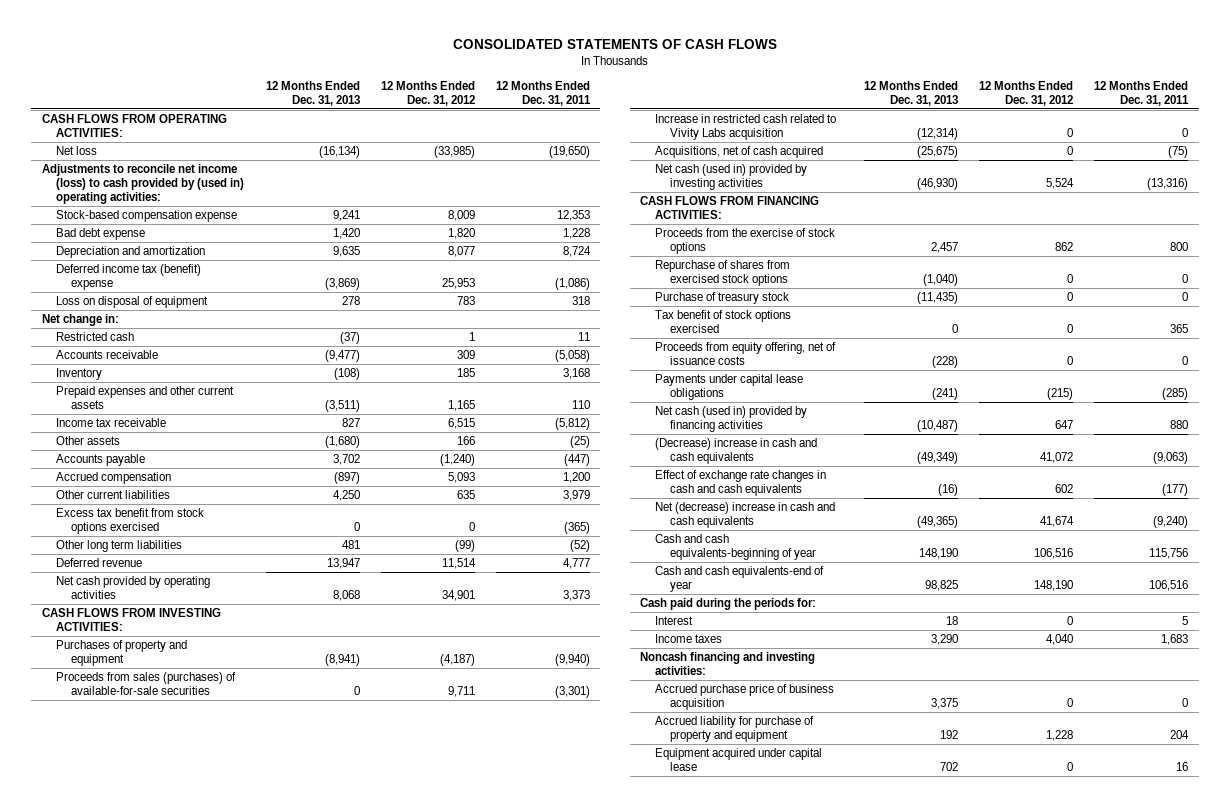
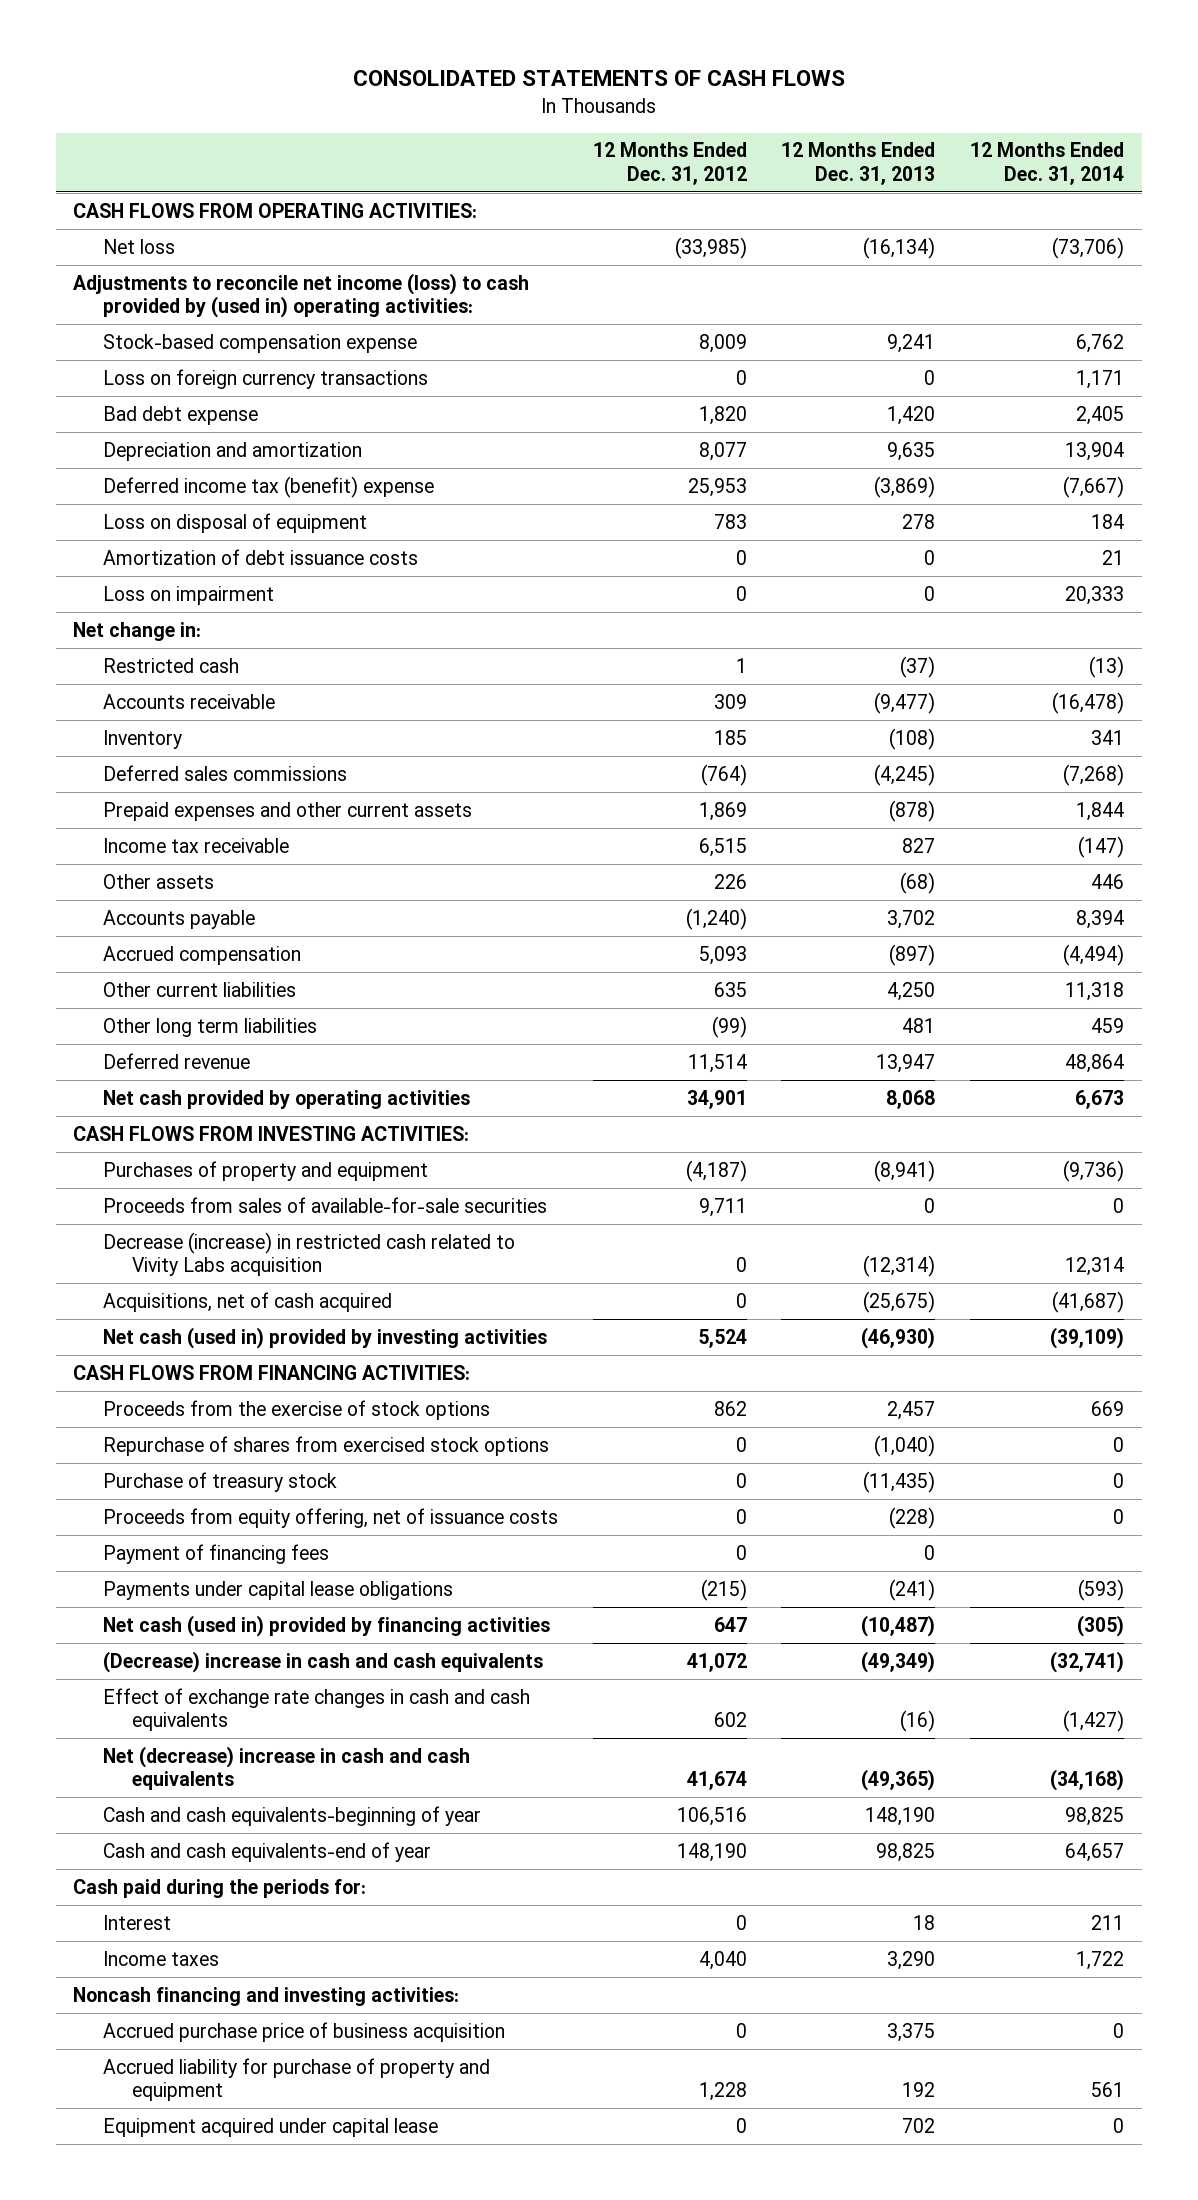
[495,80,591,106] 12 Months Ended Dec. 31, 2011 -> none
none -> [970,142,1125,185] 12 Months Ended Dec. 31, 2014
none -> [102,368,428,389] Loss on foreign currency transactions
none -> [102,548,418,565] Amortization of debt issuance costs
none -> [102,585,274,605] Loss on impairment
none -> [102,764,347,781] Deferred sales commissions
[324,400,360,413] (3,511) -> [889,799,936,822] (878)
[447,400,475,412] 1,165 -> [698,801,747,821] 1,869
[324,435,360,448] (1,680) -> [900,871,936,894] (68)
[456,435,475,445] 166 -> [713,873,747,889] 226
[56,507,205,535] Excess tax benefit from stock options exercised -> none
[56,671,237,696] Proceeds from sales (purchases) of available-for-sale securities -> [102,1196,547,1213] Proceeds from sales of available-for-sale securities
[654,113,836,141] Increase in restricted cash related to Vivity Labs acquisition -> [102,1231,515,1277] Decrease (increase) in restricted cash related to Vivity Labs acquisition
[654,309,791,334] Tax benefit of stock options exercised -> none
none -> [102,1543,329,1564] Payment of financing fees

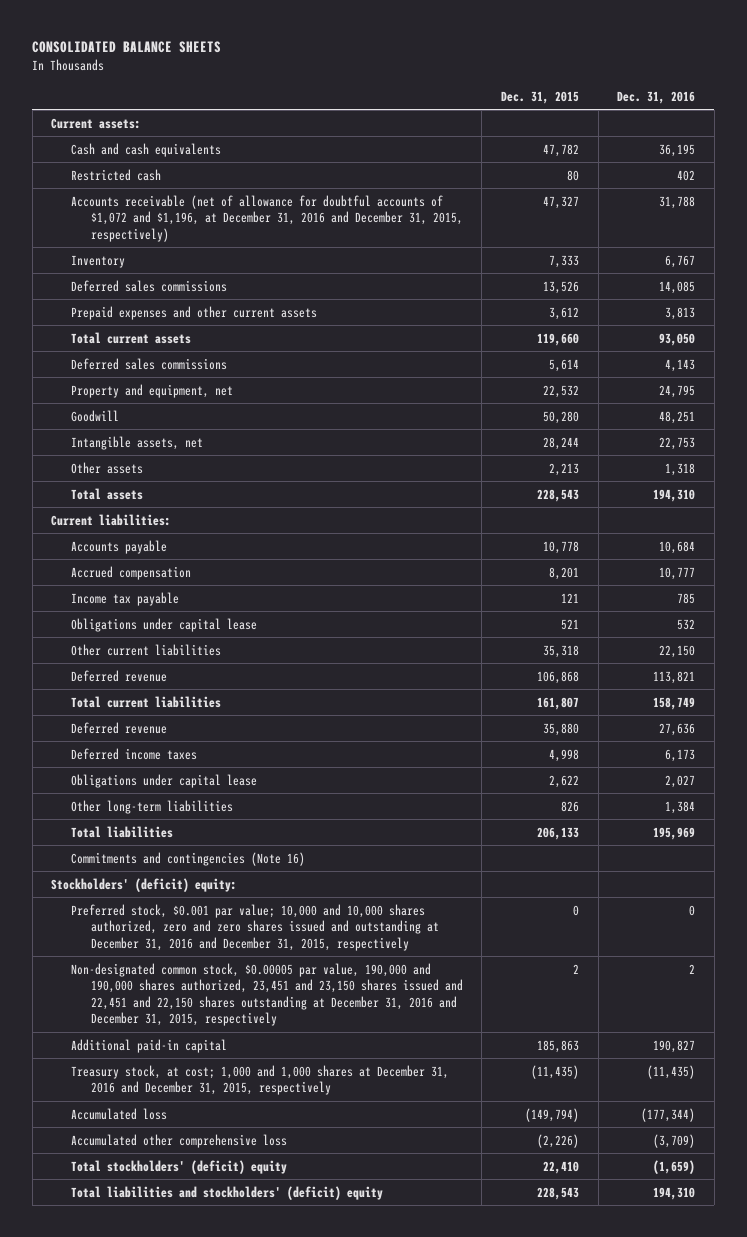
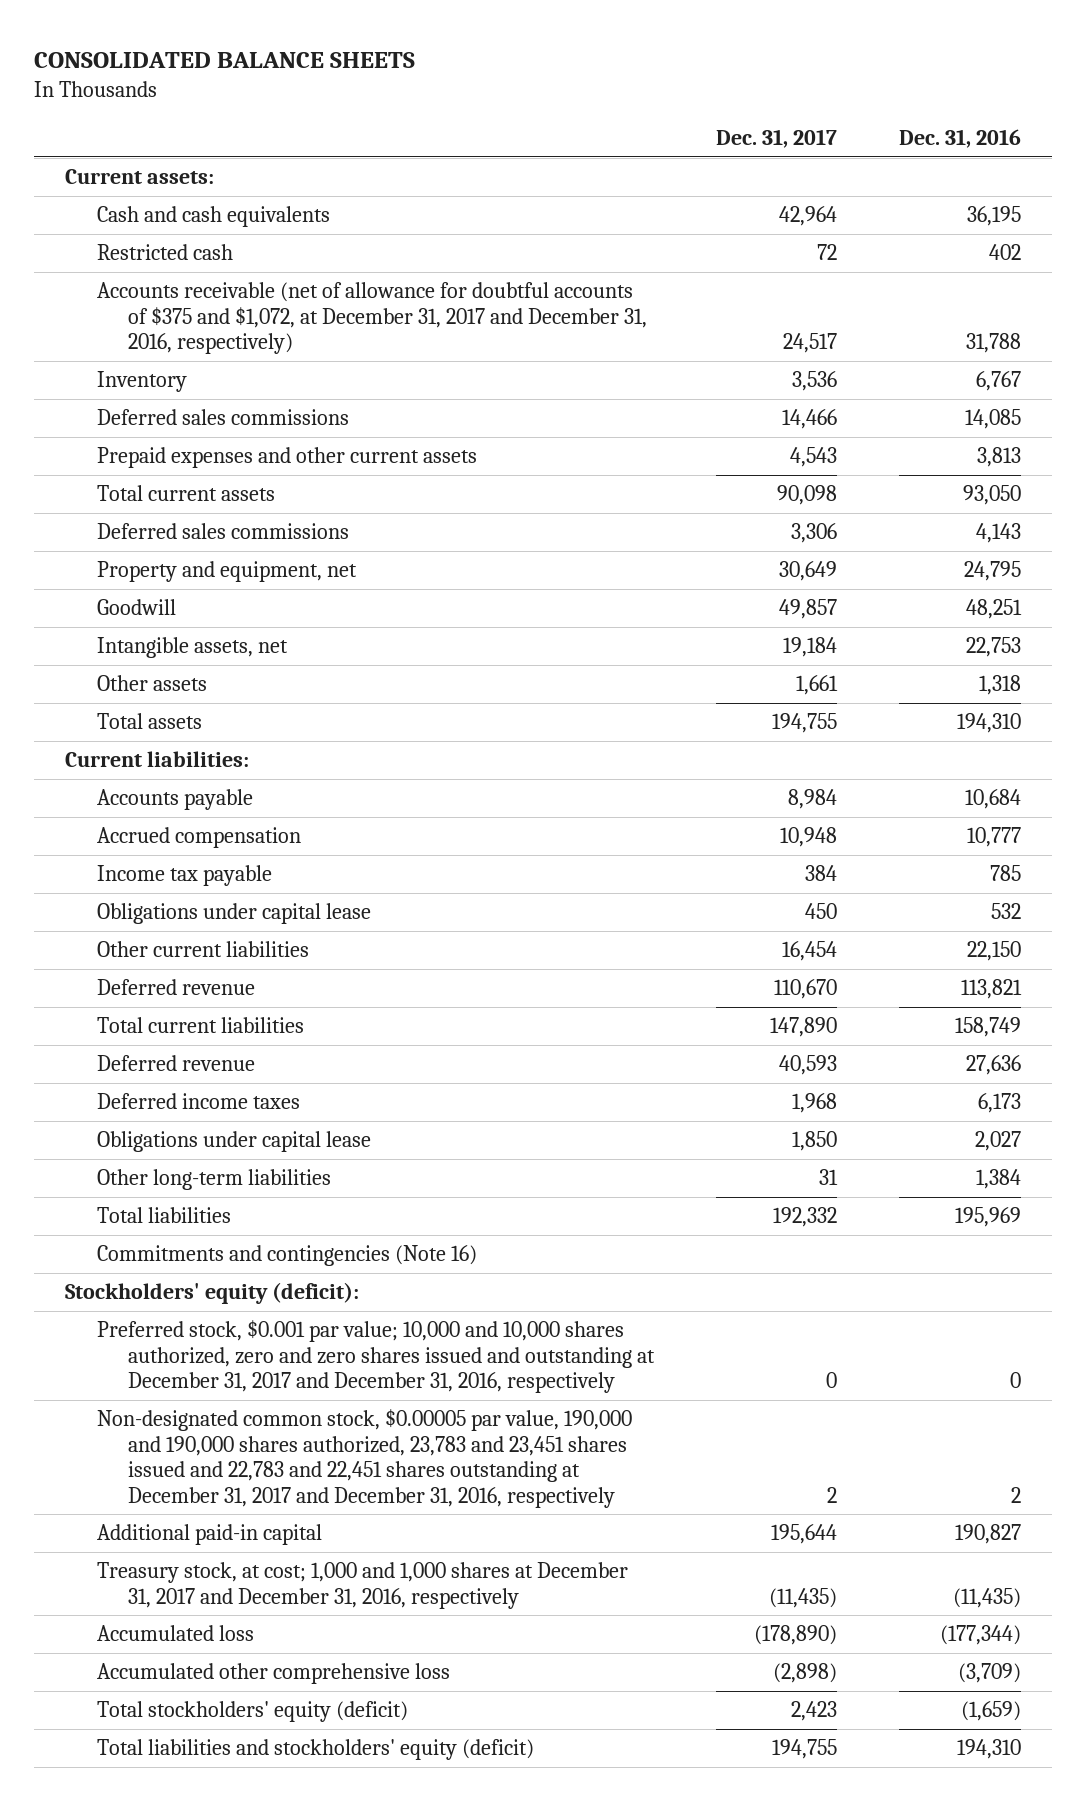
[501,90,580,104] Dec. 31, 2015 -> none
none -> [716,129,838,149] Dec. 31, 2017
[71,194,463,242] Accounts receivable (net of allowance for doubtful accounts of $1,072 and $1,196, at December 31, 2016 and December 31, 2015, respectively) -> [96,282,648,355] Accounts receivable (net of allowance for doubtful accounts of $375 and $1,072, at December 31, 2017 and December 31, 2016, respectively)
[51,877,238,892] Stockholders' (deficit) equity: -> [64,1282,359,1305] Stockholders' equity (deficit):
[71,903,439,951] Preferred stock, $0.001 par value; 10,000 and 10,000 shares authorized, zero and zero shares issued and outstanding at December 31, 2016 and December 31, 2015, respectively -> [96,1320,656,1394] Preferred stock, $0.001 par value; 10,000 and 10,000 shares authorized, zero and zero shares issued and outstanding at December 31, 2017 and December 31, 2016, respectively
[71,962,463,1027] Non-designated common stock, $0.00005 par value, 190,000 and 190,000 shares authorized, 23,451 and 23,150 shares issued and 22,451 and 22,150 shares outstanding at December 31, 2016 and December 31, 2015, respectively -> [96,1409,632,1508] Non-designated common stock, $0.00005 par value, 190,000 and 190,000 shares authorized, 23,783 and 23,451 shares issued and 22,783 and 22,451 shares outstanding at December 31, 2017 and December 31, 2016, respectively
[71,1064,450,1096] Treasury stock, at cost; 1,000 and 1,000 shares at December 31, 2016 and December 31, 2015, respectively -> [96,1562,628,1609] Treasury stock, at cost; 1,000 and 1,000 shares at December 31, 2017 and December 31, 2016, respectively
[71,1159,288,1174] Total stockholders' (deficit) equity -> [96,1701,408,1723] Total stockholders' equity (deficit)
[71,1185,384,1200] Total liabilities and stockholders' (deficit) equity -> [96,1739,534,1761] Total liabilities and stockholders' equity (deficit)

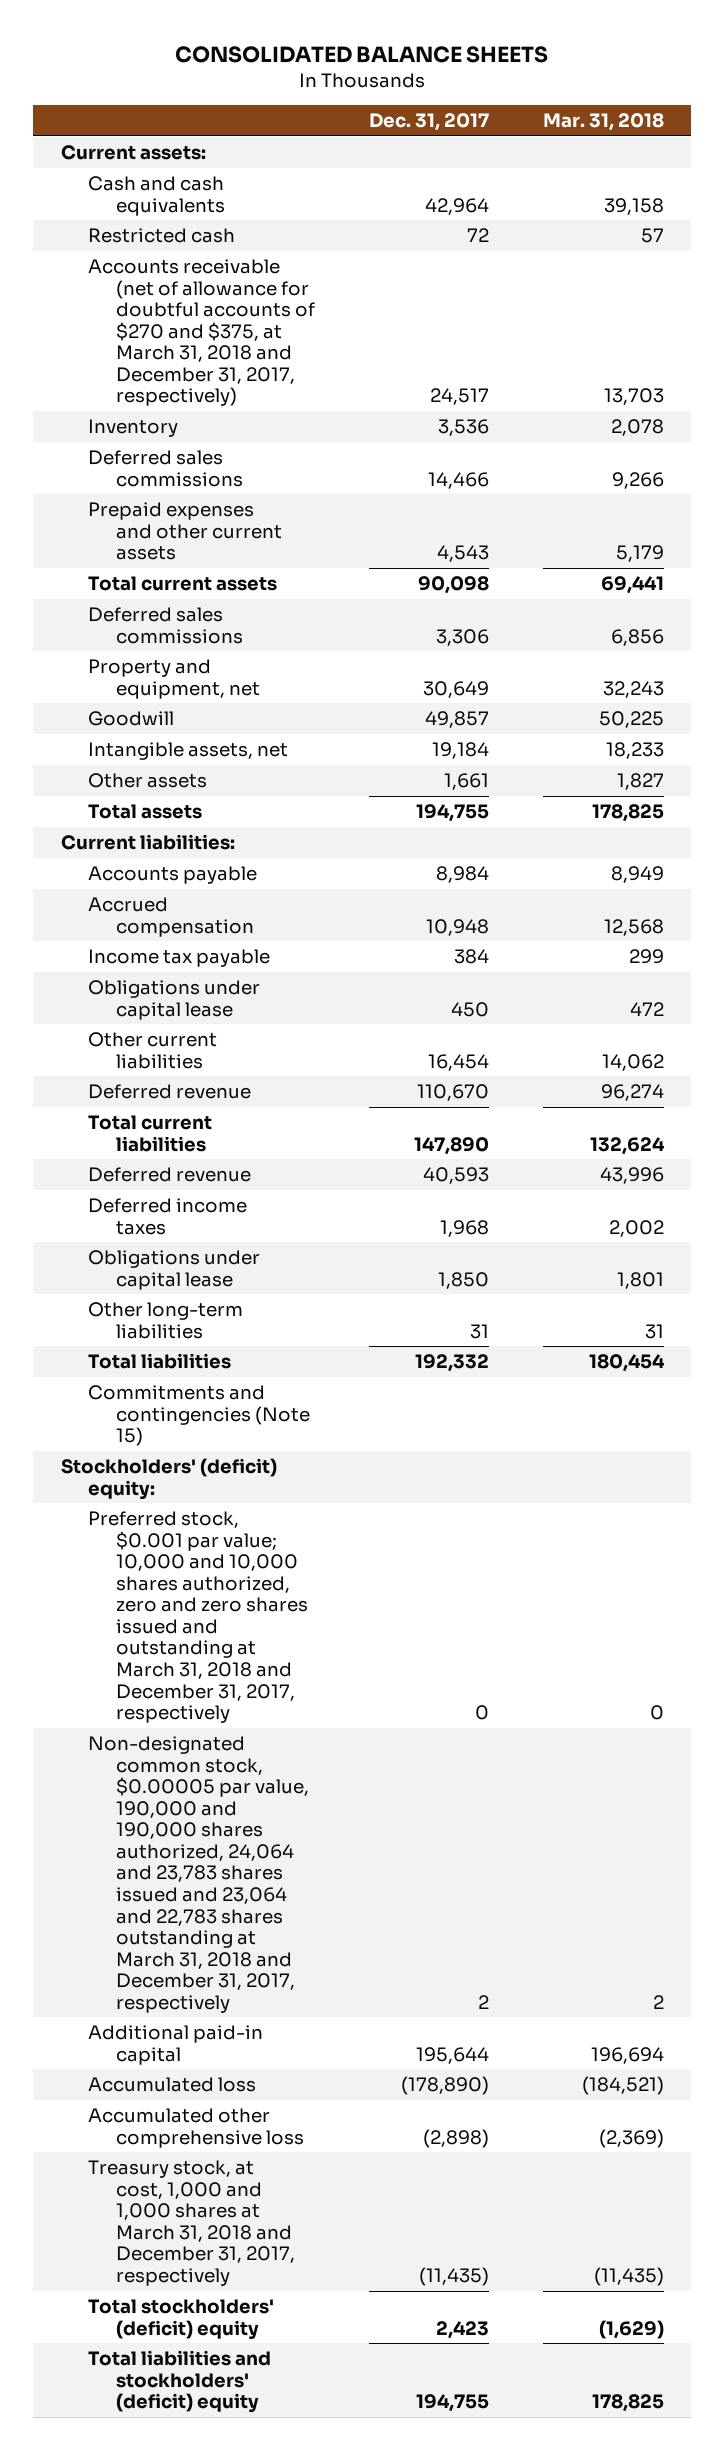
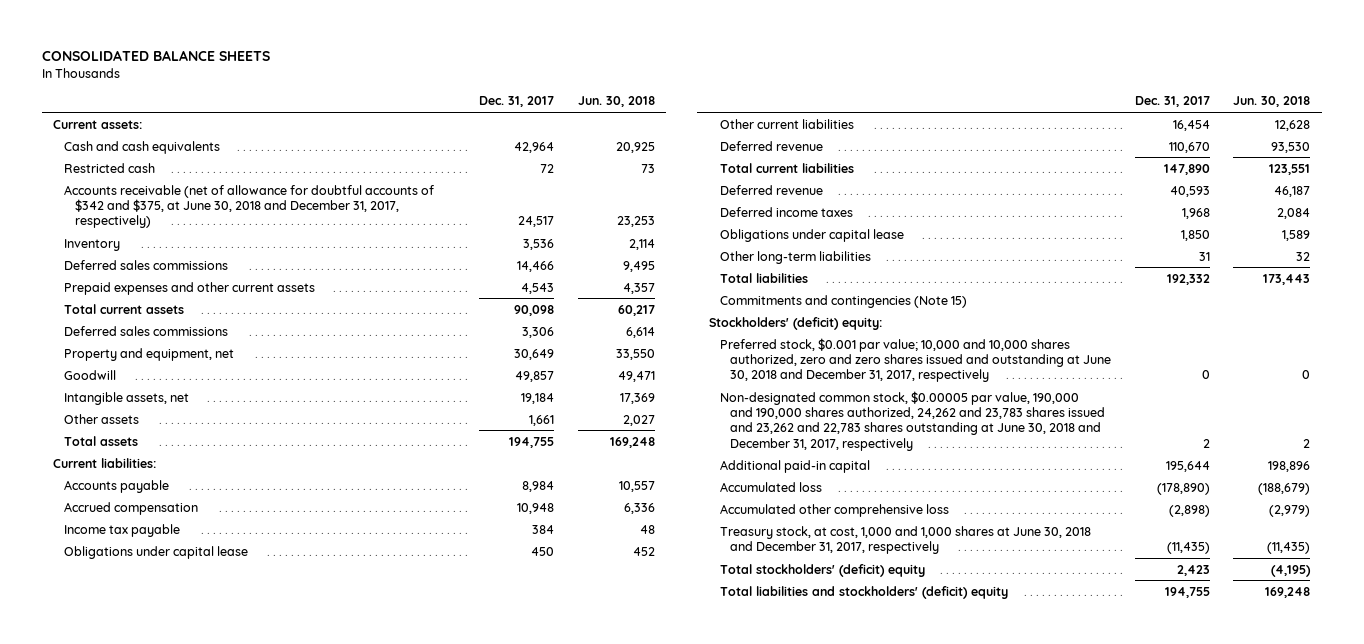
[543,113,665,132] Mar. 31, 2018 -> none
none -> [577,96,655,108] Jun. 30, 2018
[88,259,315,407] Accounts receivable (net of allowance for doubtful accounts of $270 and $375, at March 31, 2018 and December 31, 2017, respectively) -> [64,184,435,229] Accounts receivable (net of allowance for doubtful accounts of $342 and $375, at June 30, 2018 and December 31, 2017, respectively)
[88,1511,308,1724] Preferred stock, $0.001 par value; 10,000 and 10,000 shares authorized, zero and zero shares issued and outstanding at March 31, 2018 and December 31, 2017, respectively -> [719,337,1112,383] Preferred stock, $0.001 par value; 10,000 and 10,000 shares authorized, zero and zero shares issued and outstanding at June 30, 2018 and December 31, 2017, respectively
[88,1736,309,2013] Non-designated common stock, $0.00005 par value, 190,000 and 190,000 shares authorized, 24,064 and 23,783 shares issued and 23,064 and 22,783 shares outstanding at March 31, 2018 and December 31, 2017, respectively -> [719,390,1106,451] Non-designated common stock, $0.00005 par value, 190,000 and 190,000 shares authorized, 24,262 and 23,783 shares issued and 23,262 and 22,783 shares outstanding at June 30, 2018 and December 31, 2017, respectively
[88,2160,295,2286] Treasury stock, at cost, 1,000 and 1,000 shares at March 31, 2018 and December 31, 2017, respectively -> [719,525,1091,554] Treasury stock, at cost, 1,000 and 1,000 shares at June 30, 2018 and December 31, 2017, respectively

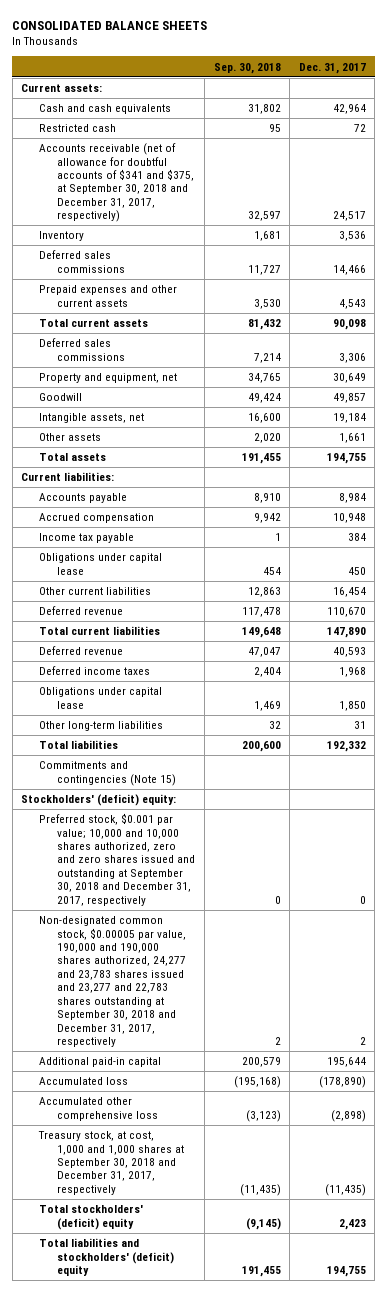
[577,96,655,108] Jun. 30, 2018 -> none
none -> [213,62,281,74] Sep. 30, 2018
[64,184,435,229] Accounts receivable (net of allowance for doubtful accounts of $342 and $375, at June 30, 2018 and December 31, 2017, respectively) -> [39,143,195,223] Accounts receivable (net of allowance for doubtful accounts of $341 and $375, at September 30, 2018 and December 31, 2017, respectively)
[719,337,1112,383] Preferred stock, $0.001 par value; 10,000 and 10,000 shares authorized, zero and zero shares issued and outstanding at June 30, 2018 and December 31, 2017, respectively -> [39,813,196,906] Preferred stock, $0.001 par value; 10,000 and 10,000 shares authorized, zero and zero shares issued and outstanding at September 30, 2018 and December 31, 2017, respectively
[719,390,1106,451] Non-designated common stock, $0.00005 par value, 190,000 and 190,000 shares authorized, 24,262 and 23,783 shares issued and 23,262 and 22,783 shares outstanding at June 30, 2018 and December 31, 2017, respectively -> [39,916,187,1048] Non-designated common stock, $0.00005 par value, 190,000 and 190,000 shares authorized, 24,277 and 23,783 shares issued and 23,277 and 22,783 shares outstanding at September 30, 2018 and December 31, 2017, respectively
[719,525,1091,554] Treasury stock, at cost, 1,000 and 1,000 shares at June 30, 2018 and December 31, 2017, respectively -> [38,1131,185,1195] Treasury stock, at cost, 1,000 and 1,000 shares at September 30, 2018 and December 31, 2017, respectively

